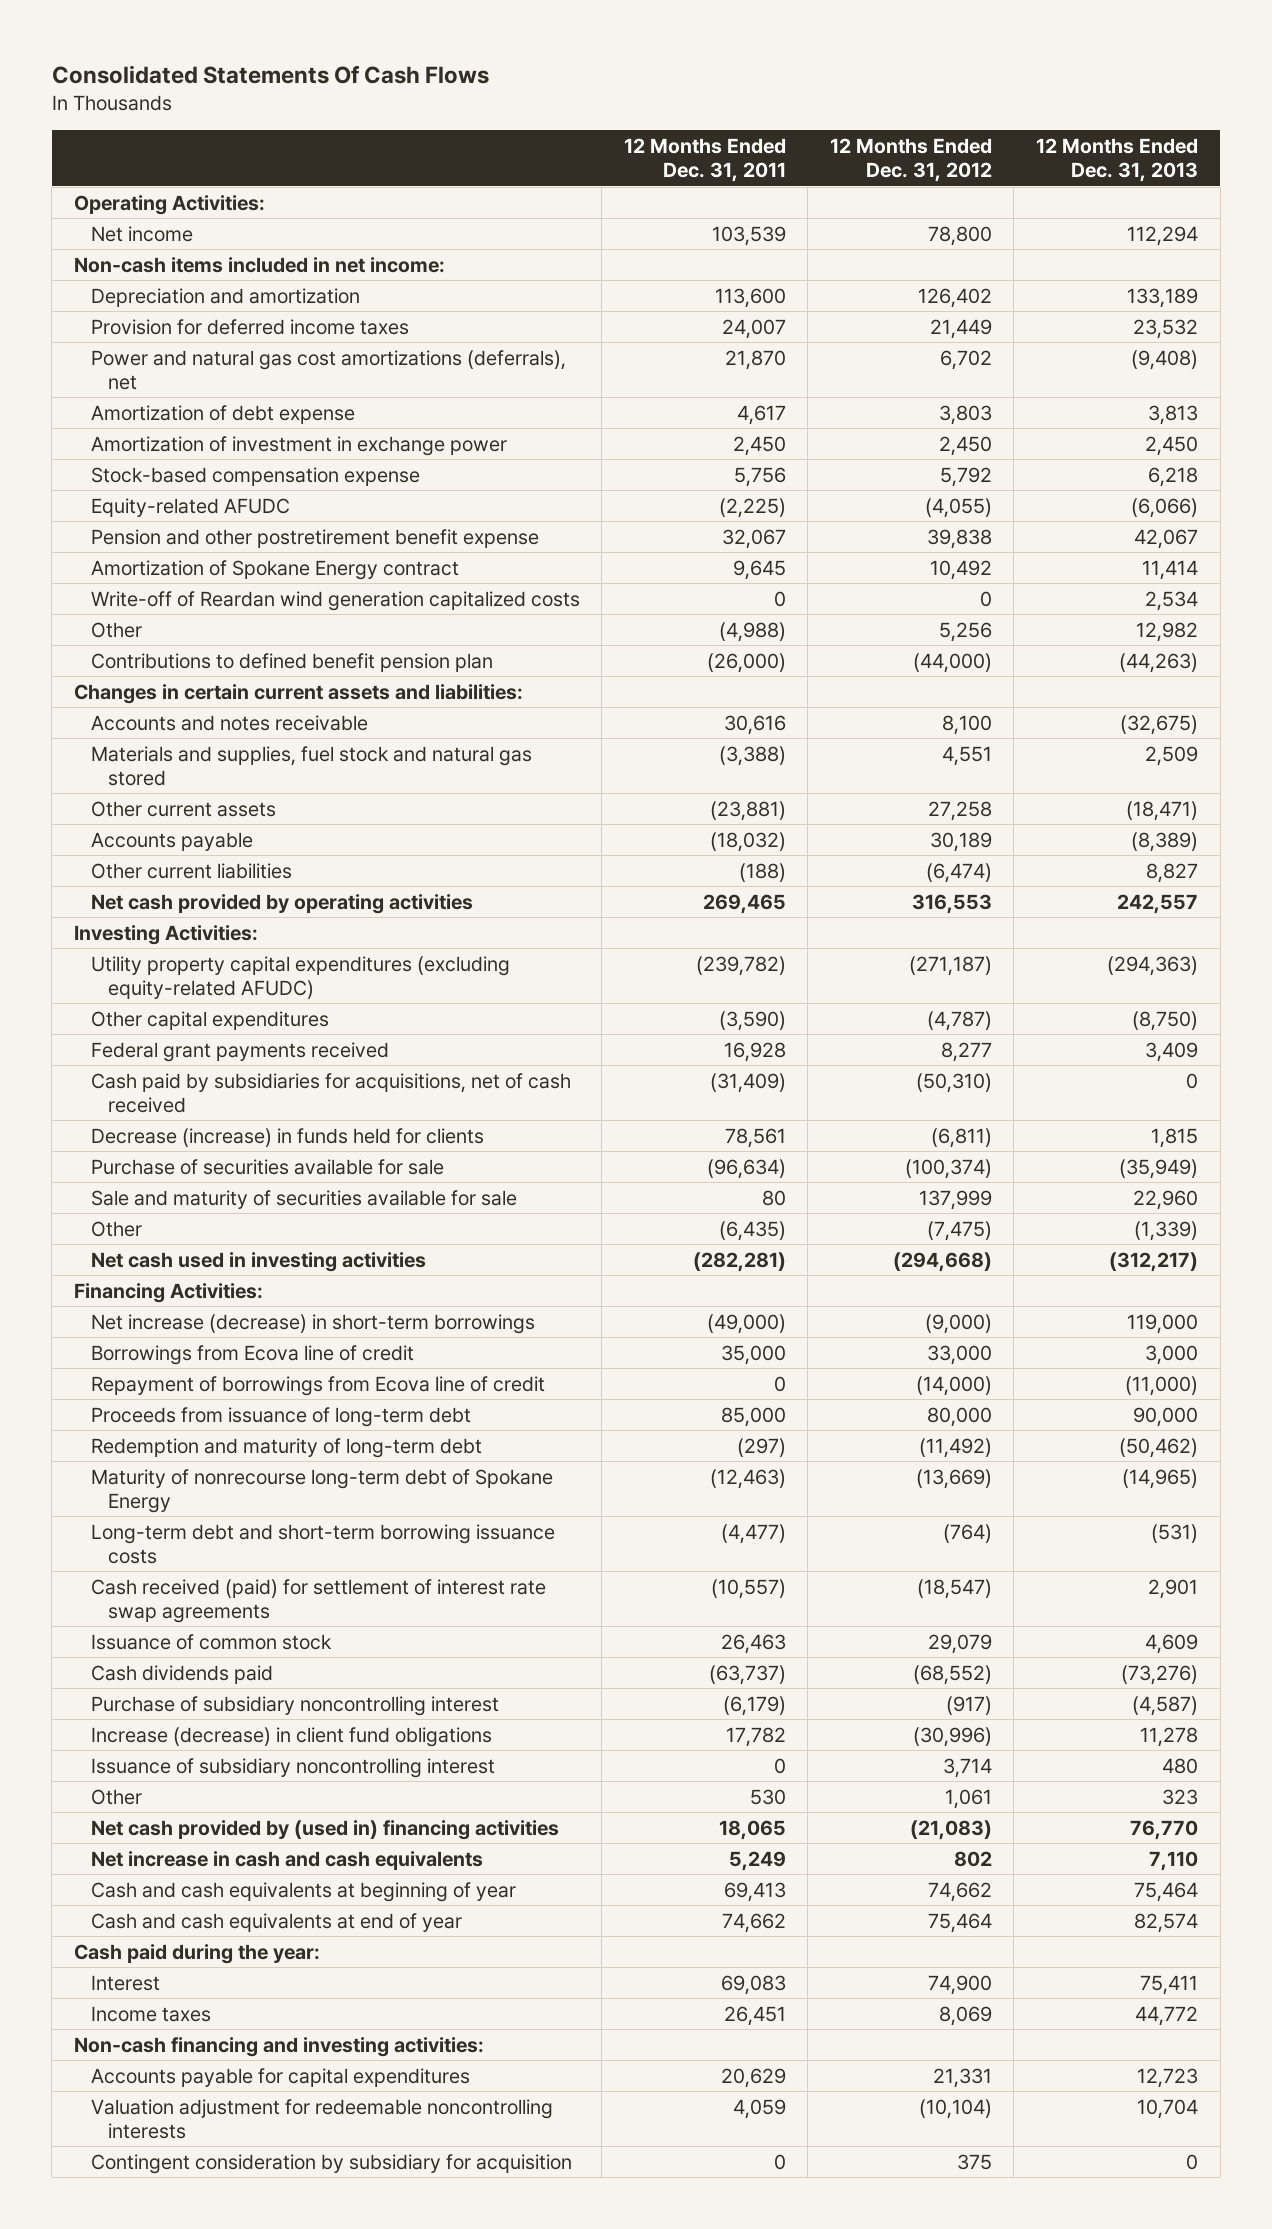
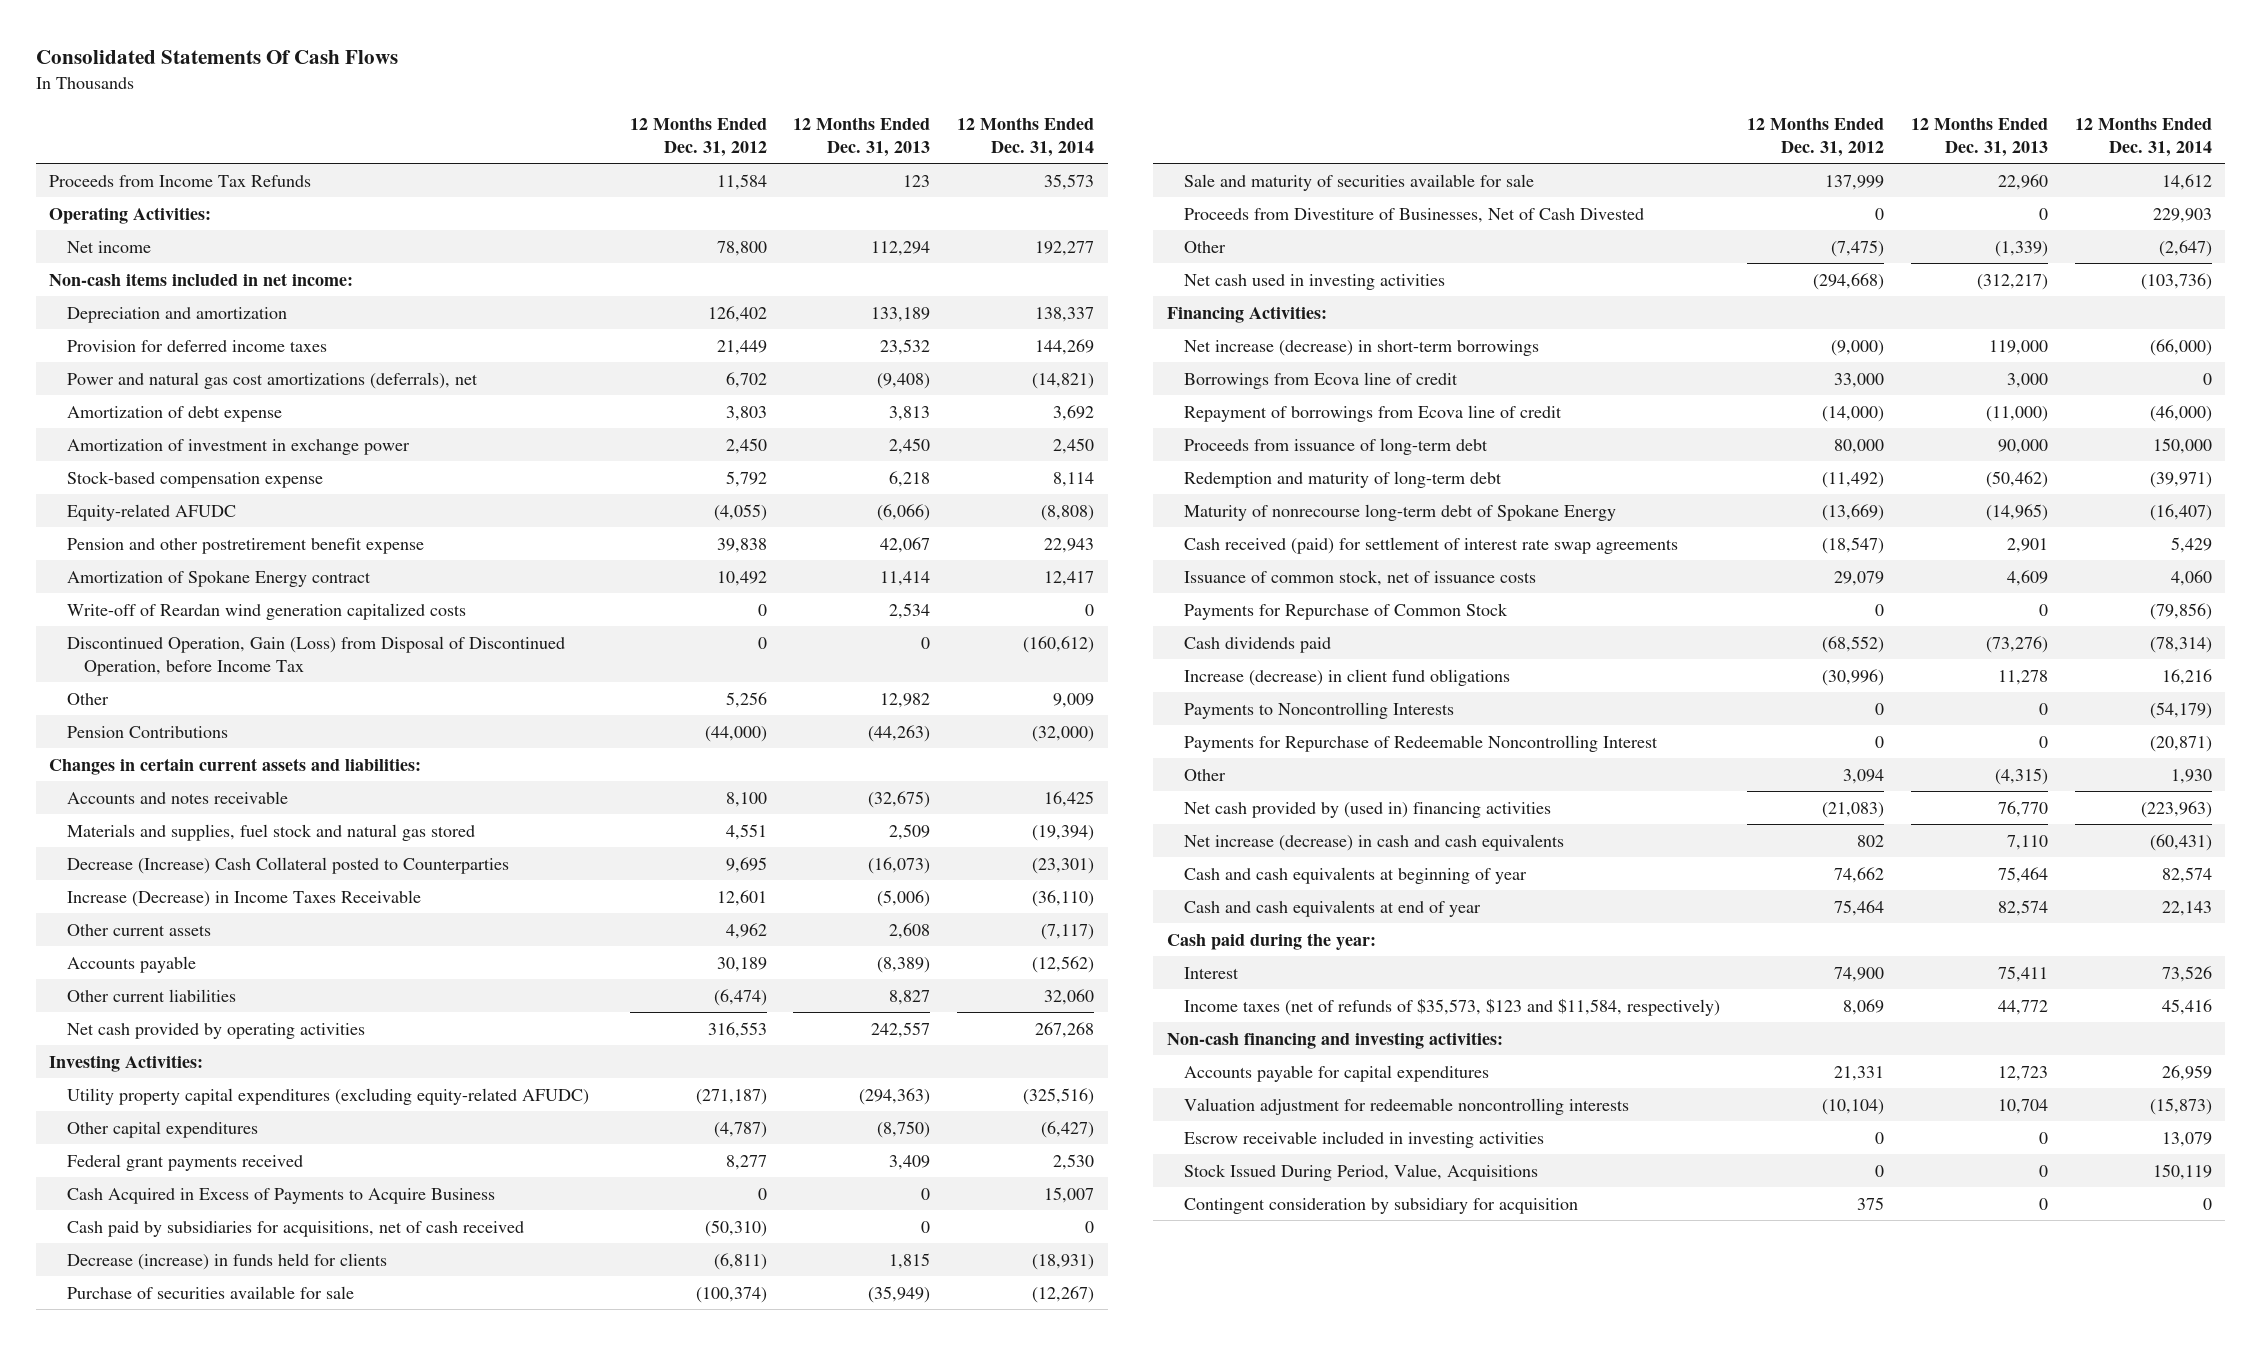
[623,137,786,183] 12 Months Ended Dec. 31, 2011 -> none
none -> [957,116,1095,157] 12 Months Ended Dec. 31, 2014
none -> [49,174,312,187] Proceeds from Income Tax Refunds
none -> [66,635,565,676] Discontinued Operation, Gain (Loss) from Disposal of Discontinued Operation, before Income Tax
[90,652,493,672] Contributions to defined benefit pension plan -> [66,725,228,738] Pension Contributions
none -> [66,856,509,874] Decrease (Increase) Cash Collateral posted to Counterparties
none -> [66,889,421,907] Increase (Decrease) in Income Taxes Receivable
[927,800,992,821] 27,258 -> [725,922,767,939] 4,962
[1125,800,1198,821] (18,471) -> [889,922,931,939] 2,608
none -> [66,1187,495,1204] Cash Acquired in Excess of Payments to Acquire Business
none -> [1184,207,1645,223] Proceeds from Divestiture of Businesses, Net of Cash Divested
[90,1523,555,1565] Long-term debt and short-term borrowing issuance costs -> none
[90,1633,332,1650] Issuance of common stock -> [1184,569,1537,586] Issuance of common stock, net of issuance costs
none -> [1184,602,1509,620] Payments for Repurchase of Common Stock
[90,1695,499,1716] Purchase of subsidiary noncontrolling interest -> none
[90,1757,495,1778] Issuance of subsidiary noncontrolling interest -> none
none -> [1184,701,1455,719] Payments to Noncontrolling Interests
none -> [1184,734,1659,752] Payments for Repurchase of Redeemable Noncontrolling Interest
[944,1788,992,1809] 1,061 -> [1843,768,1885,784] 3,094
[1161,1788,1198,1805] 323 -> [1994,767,2048,785] (4,315)
[90,1850,483,1870] Net increase in cash and cash equivalents -> [1184,833,1565,851] Net increase (decrease) in cash and cash equivalents
[90,2005,211,2022] Income taxes -> [1184,997,1721,1016] Income taxes (net of refunds of $35,573, $123 and $11,584, respectively)
none -> [1184,1130,1545,1148] Escrow receivable included in investing activities
none -> [1184,1163,1539,1181] Stock Issued During Period, Value, Acquisitions

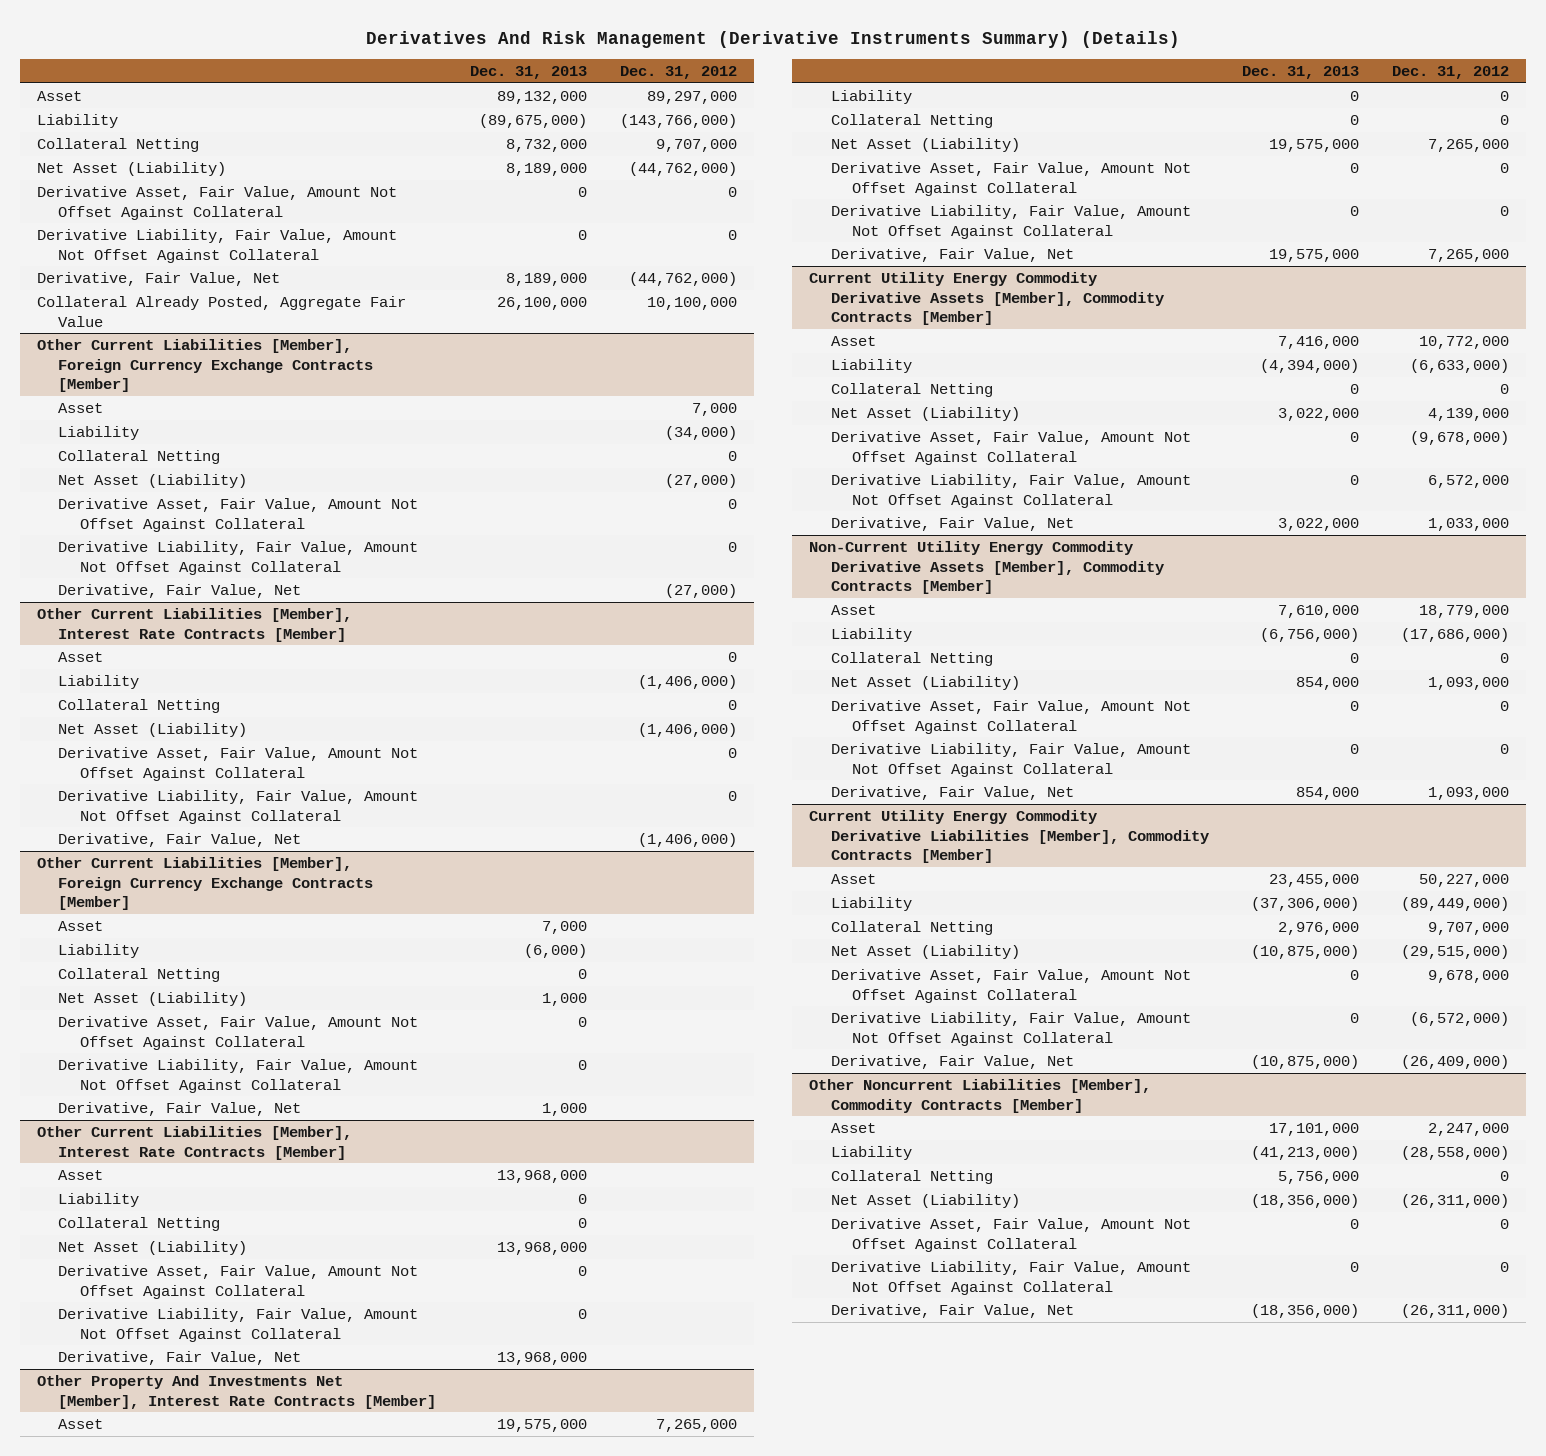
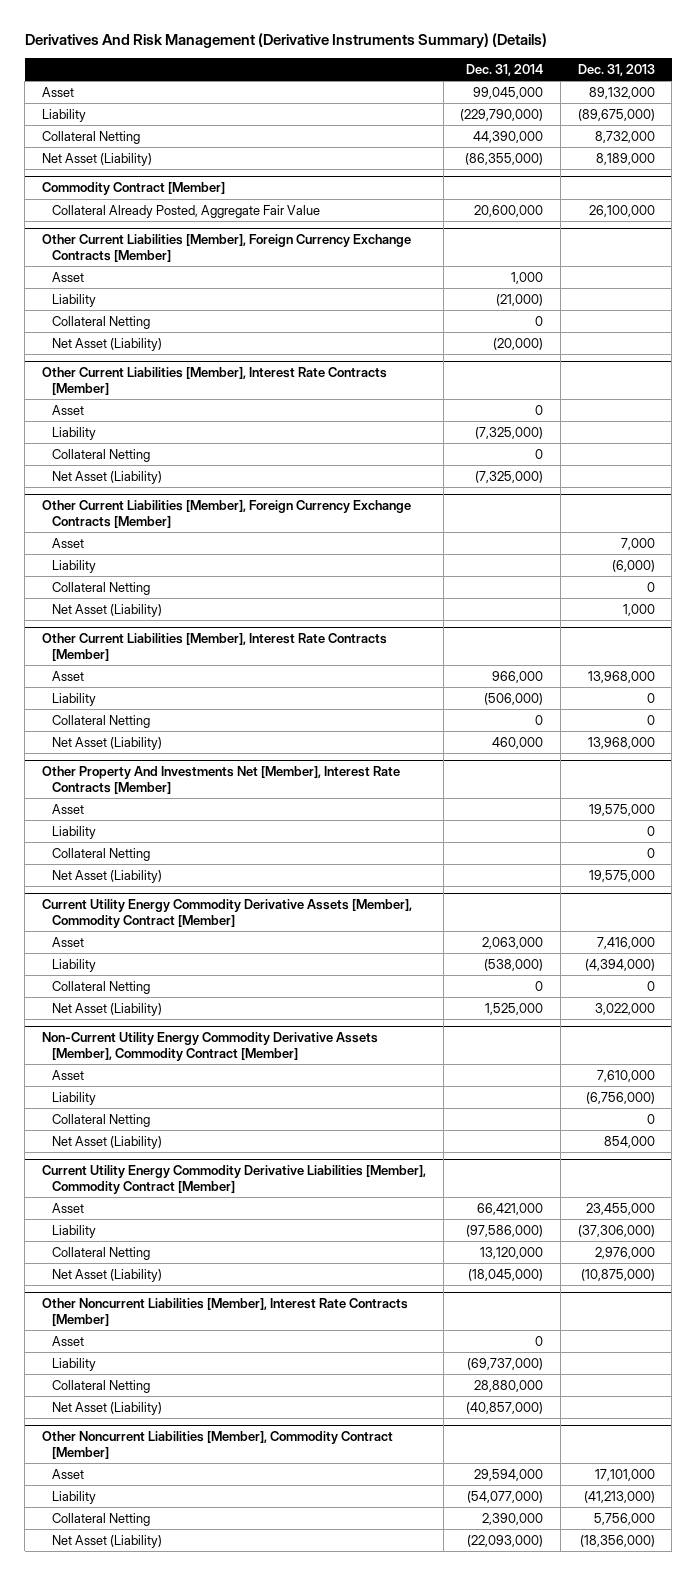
[619,66,737,80] Dec. 31, 2012 -> none
none -> [466,63,544,76] Dec. 31, 2014
[36,185,397,220] Derivative Asset, Fair Value, Amount Not Offset Against Collateral -> none
[36,228,397,263] Derivative Liability, Fair Value, Amount Not Offset Against Collateral -> none
[36,271,280,286] Derivative, Fair Value, Net -> none
none -> [42,182,226,196] Commodity Contract [Member]
[58,497,419,532] Derivative Asset, Fair Value, Amount Not Offset Against Collateral -> none
[58,540,419,575] Derivative Liability, Fair Value, Amount Not Offset Against Collateral -> none
[58,583,302,598] Derivative, Fair Value, Net -> none
[58,746,419,781] Derivative Asset, Fair Value, Amount Not Offset Against Collateral -> none
[58,789,419,824] Derivative Liability, Fair Value, Amount Not Offset Against Collateral -> none
[58,832,302,847] Derivative, Fair Value, Net -> none
[58,1015,419,1050] Derivative Asset, Fair Value, Amount Not Offset Against Collateral -> none
[58,1058,419,1093] Derivative Liability, Fair Value, Amount Not Offset Against Collateral -> none
[58,1101,302,1116] Derivative, Fair Value, Net -> none
[58,1264,419,1299] Derivative Asset, Fair Value, Amount Not Offset Against Collateral -> none
[58,1307,419,1342] Derivative Liability, Fair Value, Amount Not Offset Against Collateral -> none
[58,1350,302,1365] Derivative, Fair Value, Net -> none
[830,161,1191,196] Derivative Asset, Fair Value, Amount Not Offset Against Collateral -> none
[830,204,1191,239] Derivative Liability, Fair Value, Amount Not Offset Against Collateral -> none
[830,247,1074,262] Derivative, Fair Value, Net -> none
[808,271,1164,326] Current Utility Energy Commodity Derivative Assets [Member], Commodity Contracts [Member] -> [42,899,413,928] Current Utility Energy Commodity Derivative Assets [Member], Commodity Contract [Member]
[830,430,1191,465] Derivative Asset, Fair Value, Amount Not Offset Against Collateral -> none
[830,473,1191,508] Derivative Liability, Fair Value, Amount Not Offset Against Collateral -> none
[830,516,1074,531] Derivative, Fair Value, Net -> none
[808,540,1164,595] Non-Current Utility Energy Commodity Derivative Assets [Member], Commodity Contracts [Member] -> [42,1032,379,1061] Non-Current Utility Energy Commodity Derivative Assets [Member], Commodity Contract [Member]
[830,699,1191,734] Derivative Asset, Fair Value, Amount Not Offset Against Collateral -> none
[830,742,1191,777] Derivative Liability, Fair Value, Amount Not Offset Against Collateral -> none
[830,785,1074,800] Derivative, Fair Value, Net -> none
[808,809,1209,864] Current Utility Energy Commodity Derivative Liabilities [Member], Commodity Contracts [Member] -> [42,1165,427,1194] Current Utility Energy Commodity Derivative Liabilities [Member], Commodity Contract [Member]
[830,968,1191,1003] Derivative Asset, Fair Value, Amount Not Offset Against Collateral -> none
[830,1011,1191,1046] Derivative Liability, Fair Value, Amount Not Offset Against Collateral -> none
[830,1054,1074,1069] Derivative, Fair Value, Net -> none
none -> [42,1298,409,1326] Other Noncurrent Liabilities [Member], Interest Rate Contracts [Member]
none -> [52,1335,85,1346] Asset
none -> [52,1357,97,1371] Liability
none -> [52,1379,151,1393] Collateral Netting
none -> [52,1401,163,1415] Net Asset (Liability)
[808,1078,1151,1113] Other Noncurrent Liabilities [Member], Commodity Contracts [Member] -> [42,1431,394,1459] Other Noncurrent Liabilities [Member], Commodity Contract [Member]
[830,1217,1191,1252] Derivative Asset, Fair Value, Amount Not Offset Against Collateral -> none
[830,1260,1191,1295] Derivative Liability, Fair Value, Amount Not Offset Against Collateral -> none
[830,1303,1074,1318] Derivative, Fair Value, Net -> none

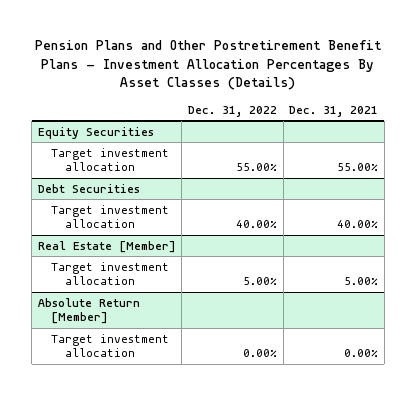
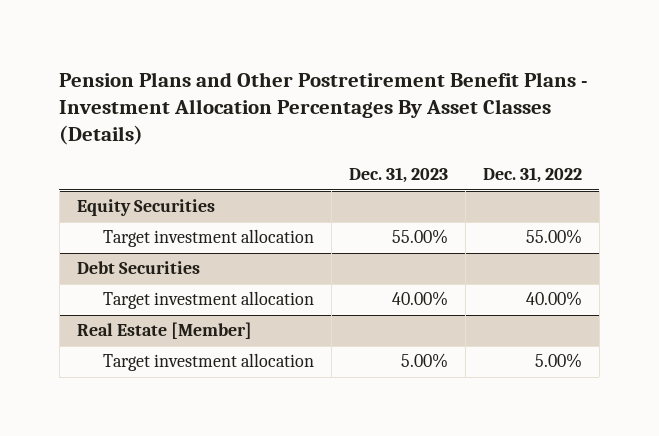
[289,105,379,117] Dec. 31, 2021 -> none
none -> [348,167,448,184] Dec. 31, 2023
[37,297,140,325] Absolute Return [Member] -> none
[51,333,170,358] Target investment allocation -> none

